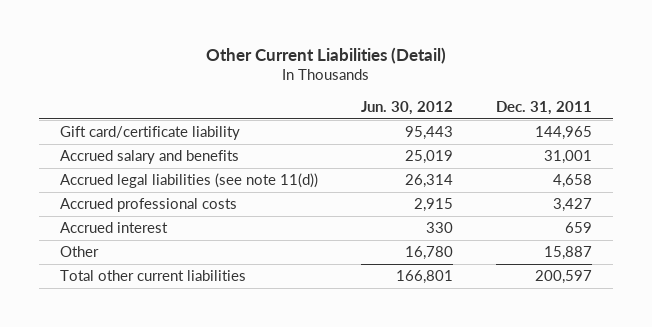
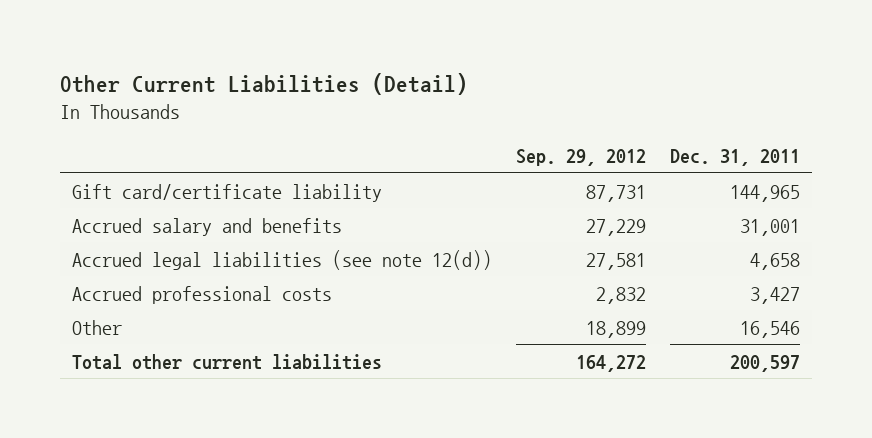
[360,100,453,115] Jun. 30, 2012 -> none
none -> [516,148,647,166] Sep. 29, 2012
[60,173,319,189] Accrued legal liabilities (see note 11(d)) -> [71,249,492,270] Accrued legal liabilities (see note 12(d))
[60,222,169,234] Accrued interest -> none
[543,246,592,261] 15,887 -> [740,320,801,338] 16,546

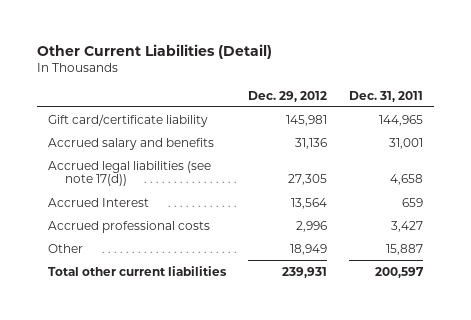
[516,148,647,166] Sep. 29, 2012 -> none
none -> [248,90,328,102] Dec. 29, 2012
[71,249,492,270] Accrued legal liabilities (see note 12(d)) -> [48,160,212,187] Accrued legal liabilities (see note 17(d))
none -> [48,197,150,207] Accrued Interest
[740,320,801,338] 16,546 -> [385,243,423,255] 15,887

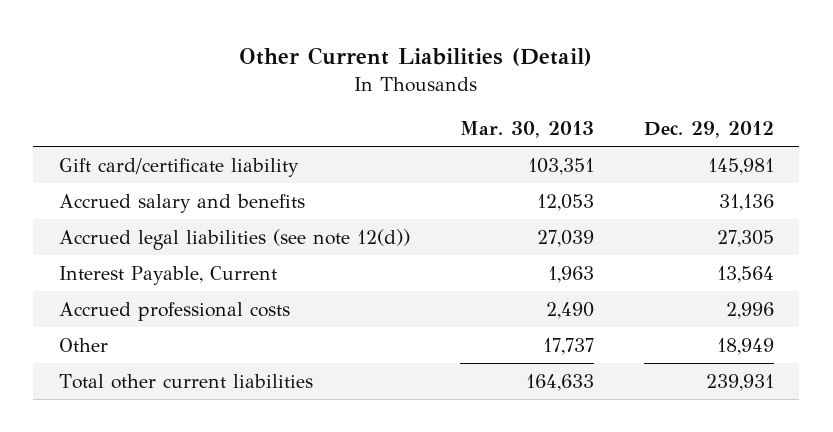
[348,90,423,102] Dec. 31, 2011 -> none
none -> [459,121,594,139] Mar. 30, 2013
[48,160,212,187] Accrued legal liabilities (see note 17(d)) -> [58,228,410,250] Accrued legal liabilities (see note 12(d))
[48,197,150,207] Accrued Interest -> [58,265,277,285] Interest Payable, Current

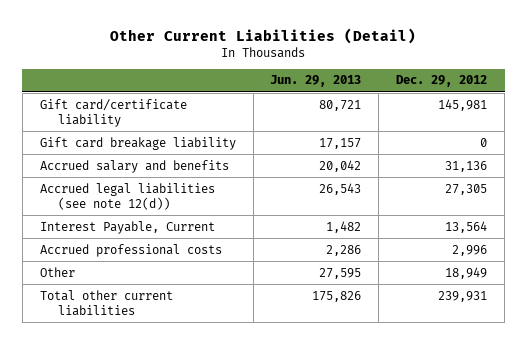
[459,121,594,139] Mar. 30, 2013 -> none
none -> [270,75,362,88] Jun. 29, 2013
none -> [39,136,236,150] Gift card breakage liability

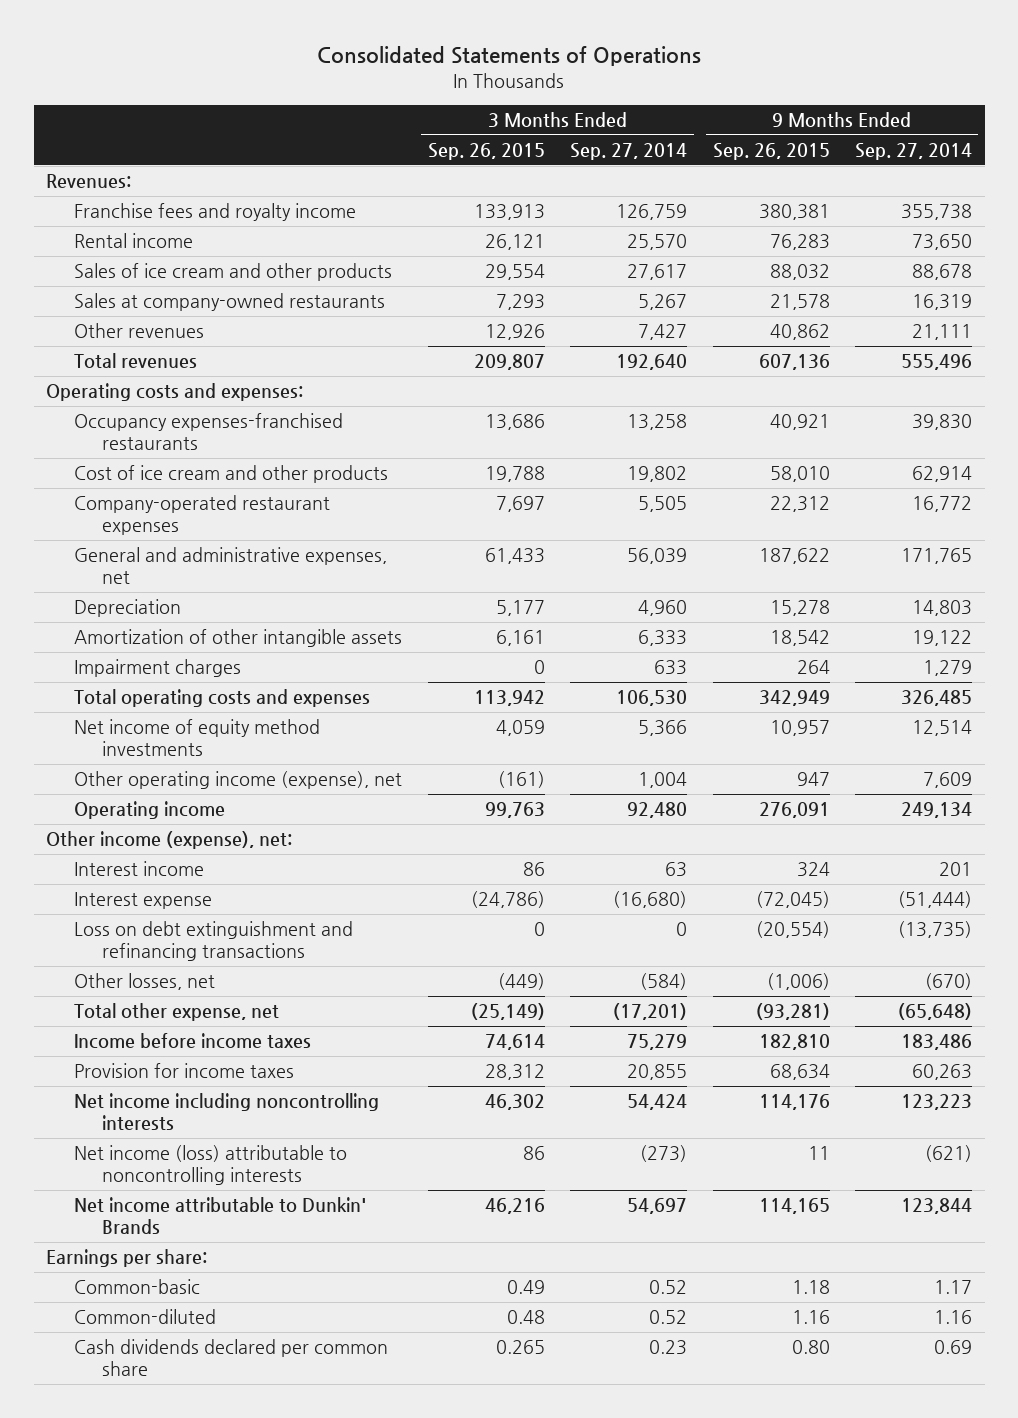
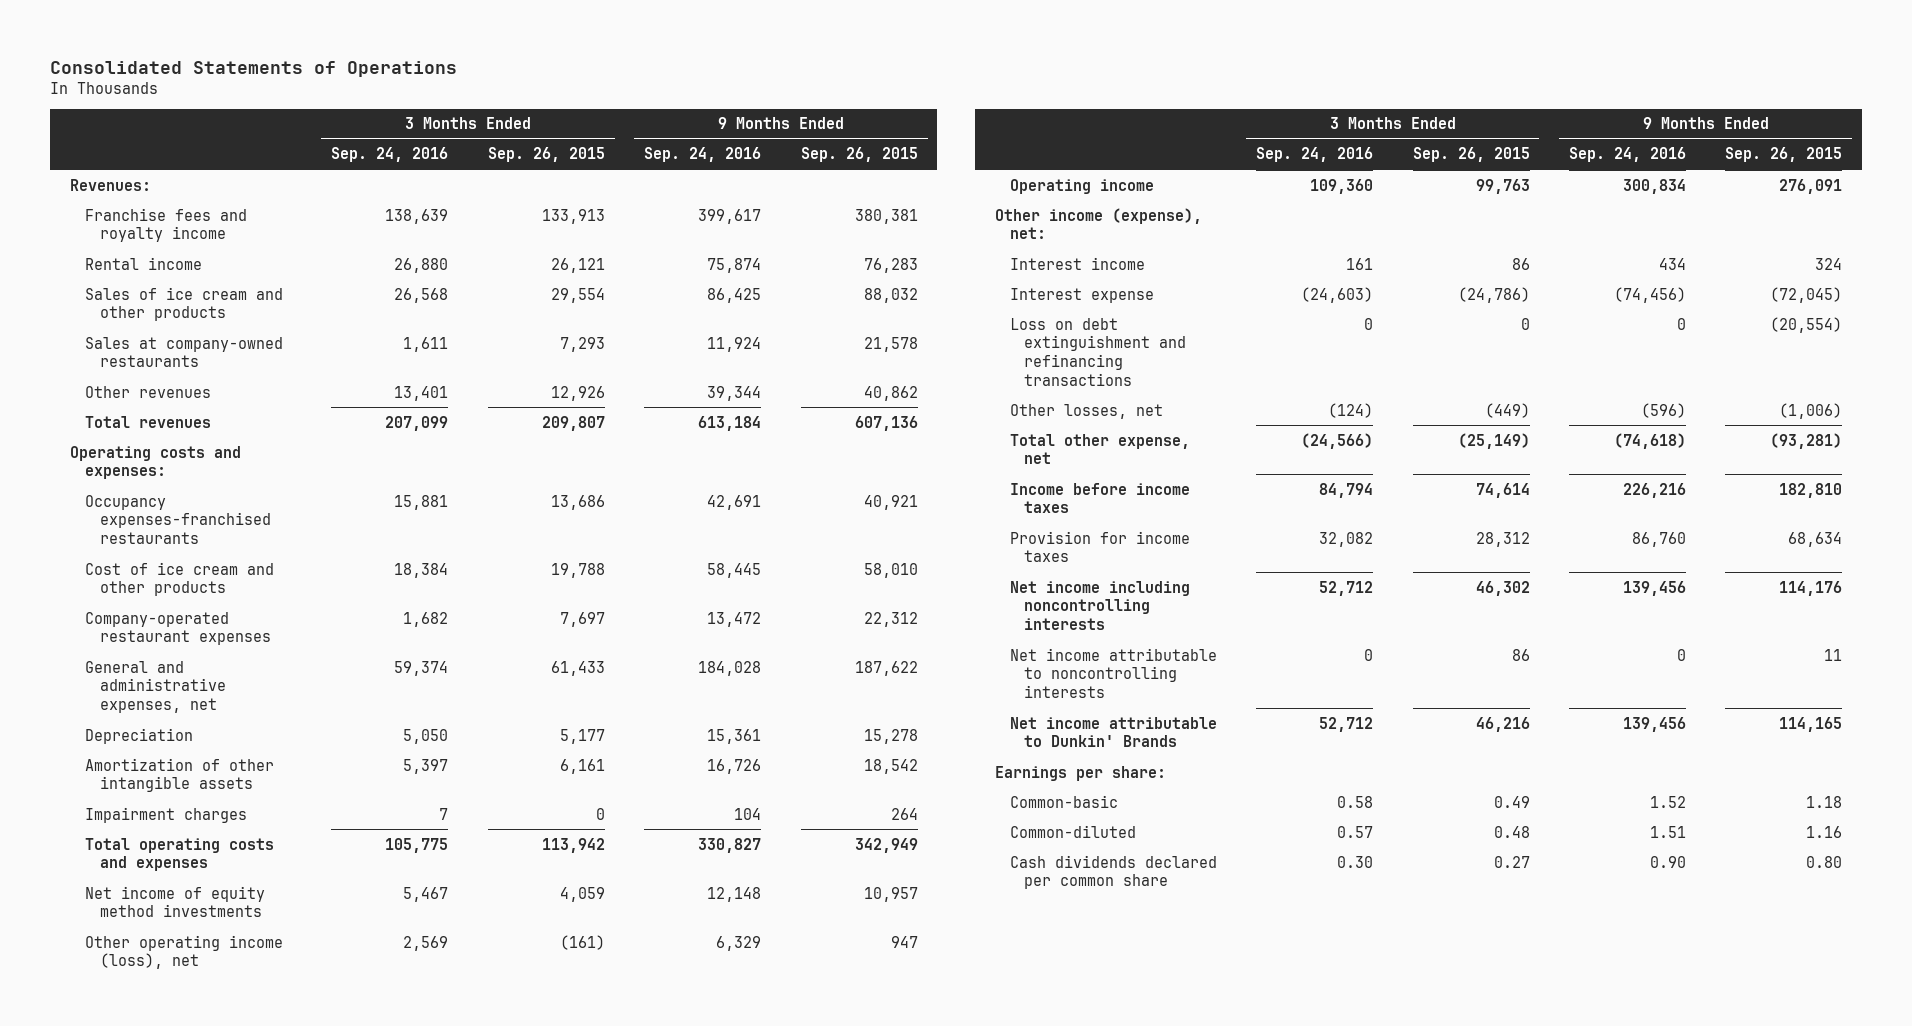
[570,143,688,161] Sep. 27, 2014 -> none
[855,143,973,161] Sep. 27, 2014 -> none
none -> [331,147,449,163] Sep. 24, 2016
none -> [644,147,762,163] Sep. 24, 2016
[74,771,403,790] Other operating income (expense), net -> [84,934,283,970] Other operating income (loss), net
[74,1145,348,1186] Net income (loss) attributable to noncontrolling interests -> [1009,647,1217,699] Net income attributable to noncontrolling interests
[495,1340,545,1355] 0.265 -> [1493,855,1530,868] 0.27

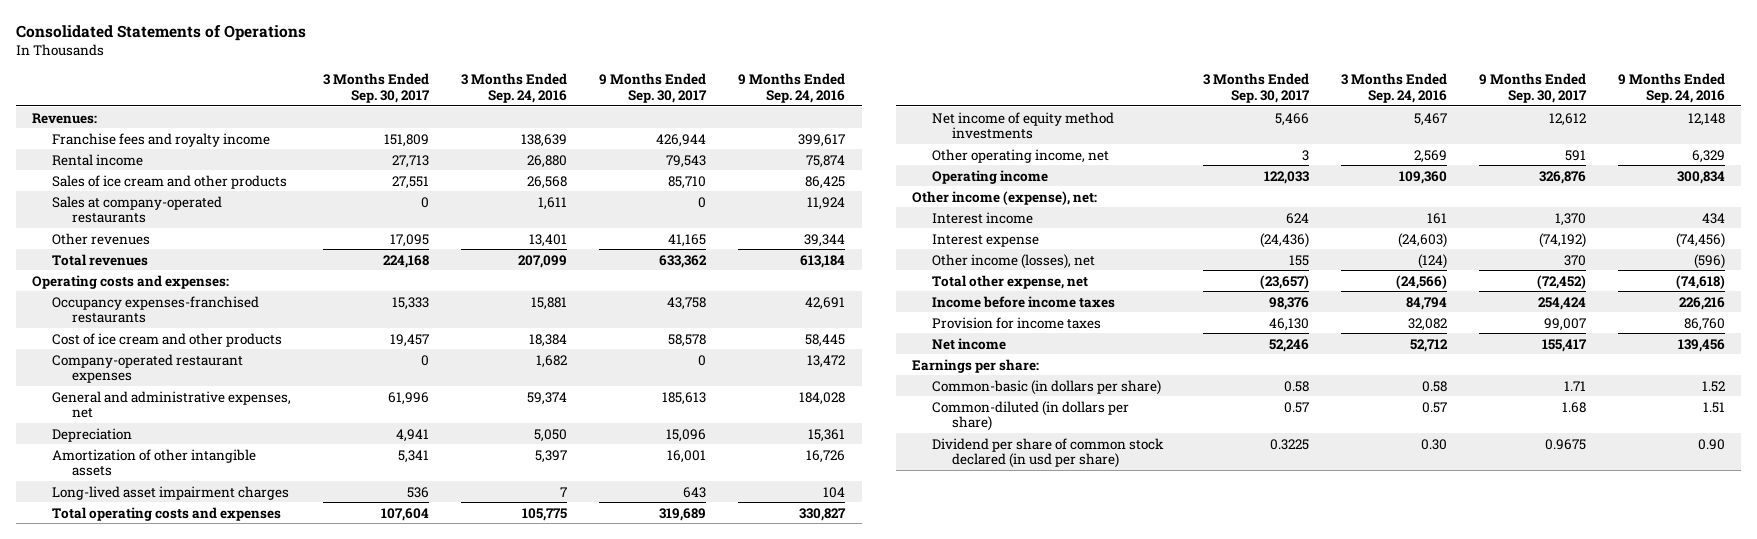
[487,147,605,163] Sep. 26, 2015 -> none
[800,147,918,163] Sep. 26, 2015 -> none
none -> [323,73,431,104] 3 Months Ended Sep. 30, 2017
none -> [599,73,708,104] 9 Months Ended Sep. 30, 2017
[84,336,283,368] Sales at company-owned restaurants -> [52,195,223,224] Sales at company-operated restaurants
[84,806,247,823] Impairment charges -> [52,485,290,500] Long-lived asset impairment charges
[84,934,283,970] Other operating income (loss), net -> [932,148,1110,163] Other operating income, net
[1009,317,1187,386] Loss on debt extinguishment and refinancing transactions -> none
[1009,403,1163,419] Other losses, net -> [932,253,1096,269] Other income (losses), net
[1009,580,1190,631] Net income including noncontrolling interests -> none
[1009,647,1217,699] Net income attributable to noncontrolling interests -> none
[1009,716,1217,748] Net income attributable to Dunkin' Brands -> [932,337,1007,350] Net income
[1009,794,1118,808] Common-basic -> [932,379,1162,395] Common-basic (in dollars per share)
[1009,824,1136,838] Common-diluted -> [932,400,1130,432] Common-diluted (in dollars per share)
[1009,854,1217,890] Cash dividends declared per common share -> [932,437,1165,469] Dividend per share of common stock declared (in usd per share)

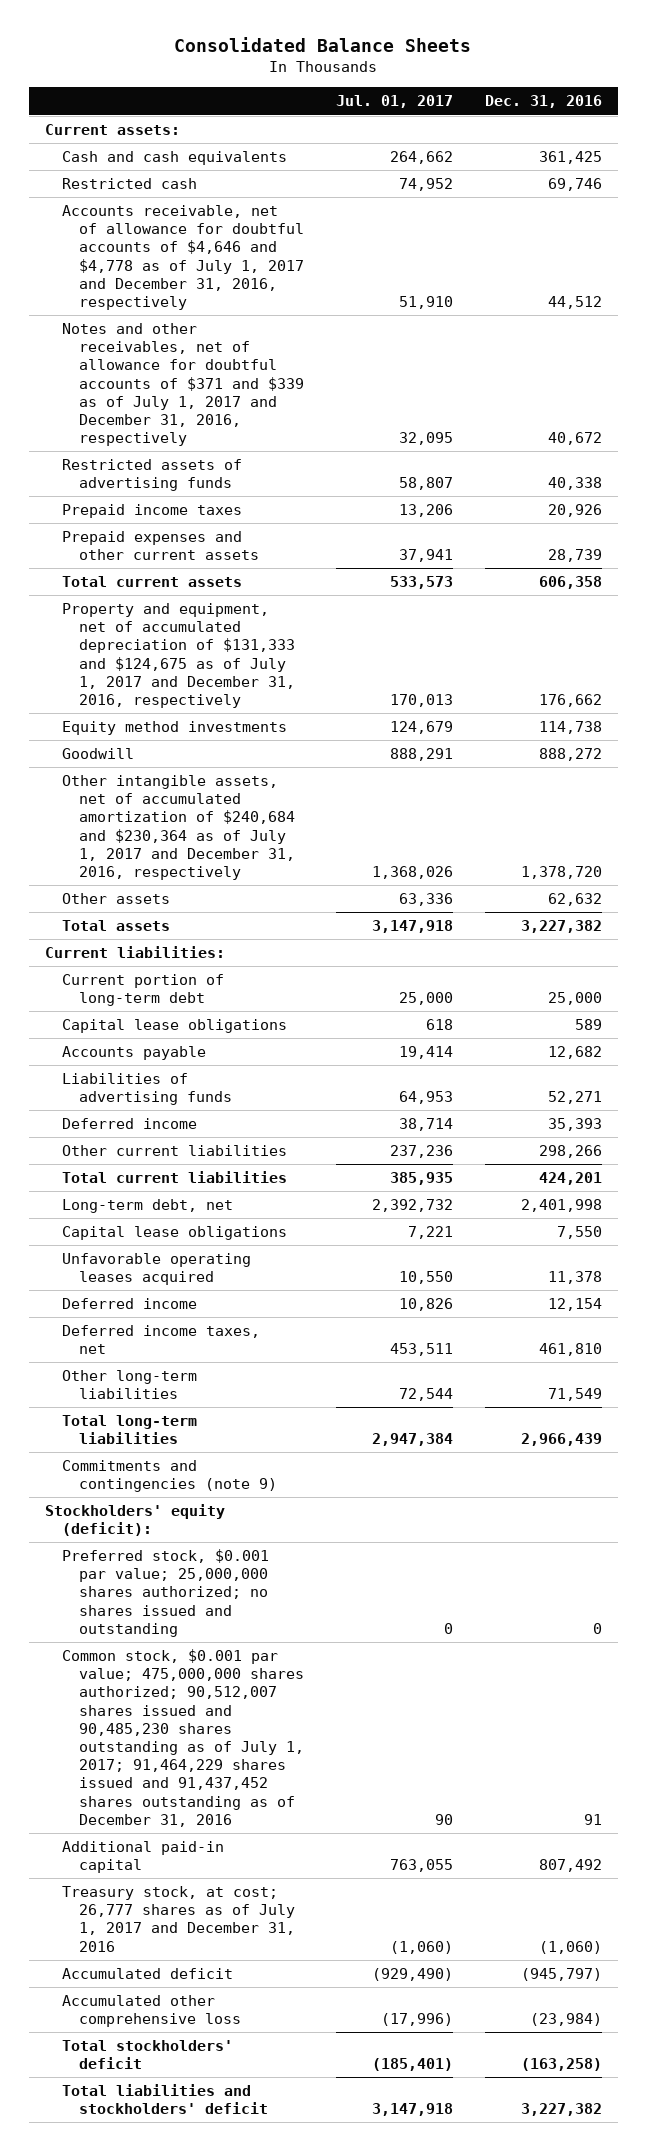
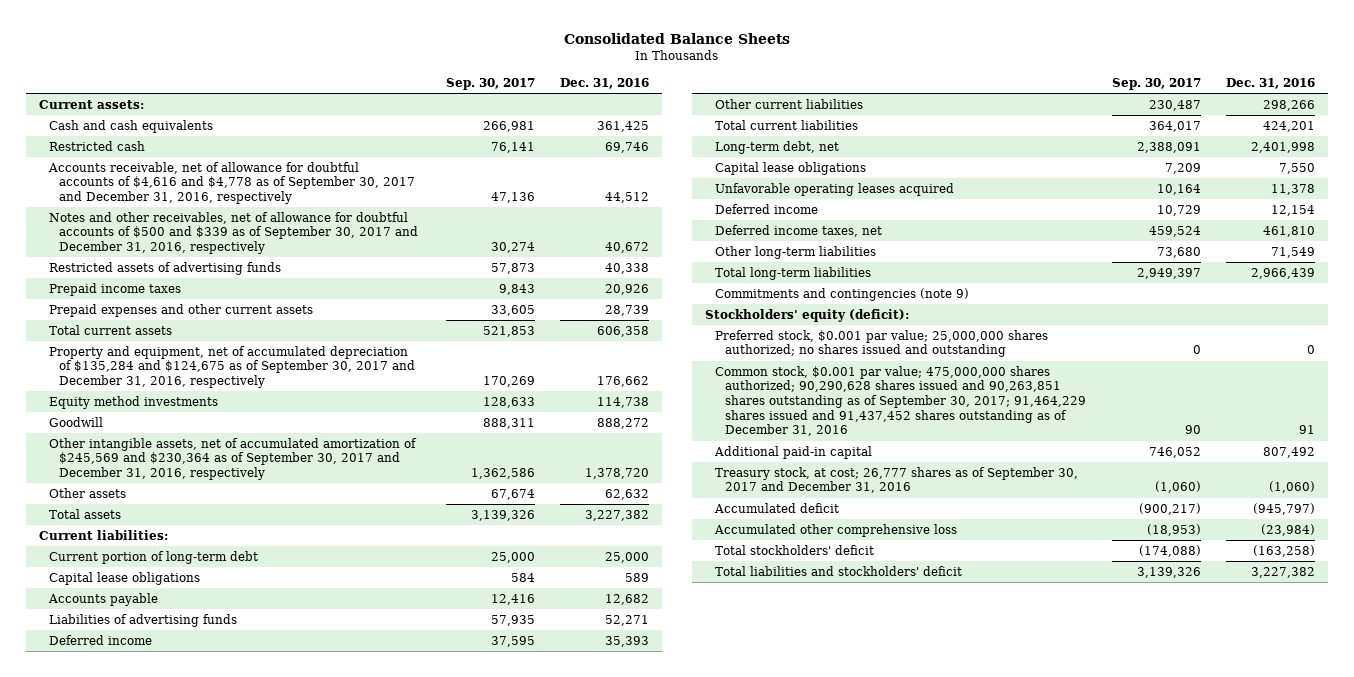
[335,95,453,109] Jul. 01, 2017 -> none
none -> [445,78,535,91] Sep. 30, 2017
[61,205,304,310] Accounts receivable, net of allowance for doubtful accounts of $4,646 and $4,778 as of July 1, 2017 and December 31, 2016, respectively -> [47,161,415,205] Accounts receivable, net of allowance for doubtful accounts of $4,616 and $4,778 as of September 30, 2017 and December 31, 2016, respectively
[61,323,304,447] Notes and other receivables, net of allowance for doubtful accounts of $371 and $339 as of July 1, 2017 and December 31, 2016, respectively -> [48,211,418,255] Notes and other receivables, net of allowance for doubtful accounts of $500 and $339 as of September 30, 2017 and December 31, 2016, respectively
[61,603,295,708] Property and equipment, net of accumulated depreciation of $131,333 and $124,675 as of July 1, 2017 and December 31, 2016, respectively -> [48,345,415,389] Property and equipment, net of accumulated depreciation of $135,284 and $124,675 as of September 30, 2017 and December 31, 2016, respectively
[61,775,295,880] Other intangible assets, net of accumulated amortization of $240,684 and $230,364 as of July 1, 2017 and December 31, 2016, respectively -> [48,437,417,481] Other intangible assets, net of accumulated amortization of $245,569 and $230,364 as of September 30, 2017 and December 31, 2016, respectively
[61,1649,304,1827] Common stock, $0.001 par value; 475,000,000 shares authorized; 90,512,007 shares issued and 90,485,230 shares outstanding as of July 1, 2017; 91,464,229 shares issued and 91,437,452 shares outstanding as of December 31, 2016 -> [714,365,1086,437] Common stock, $0.001 par value; 475,000,000 shares authorized; 90,290,628 shares issued and 90,263,851 shares outstanding as of September 30, 2017; 91,464,229 shares issued and 91,437,452 shares outstanding as of December 31, 2016
[61,1886,295,1952] Treasury stock, at cost; 26,777 shares as of July 1, 2017 and December 31, 2016 -> [714,466,1078,494] Treasury stock, at cost; 26,777 shares as of September 30, 2017 and December 31, 2016

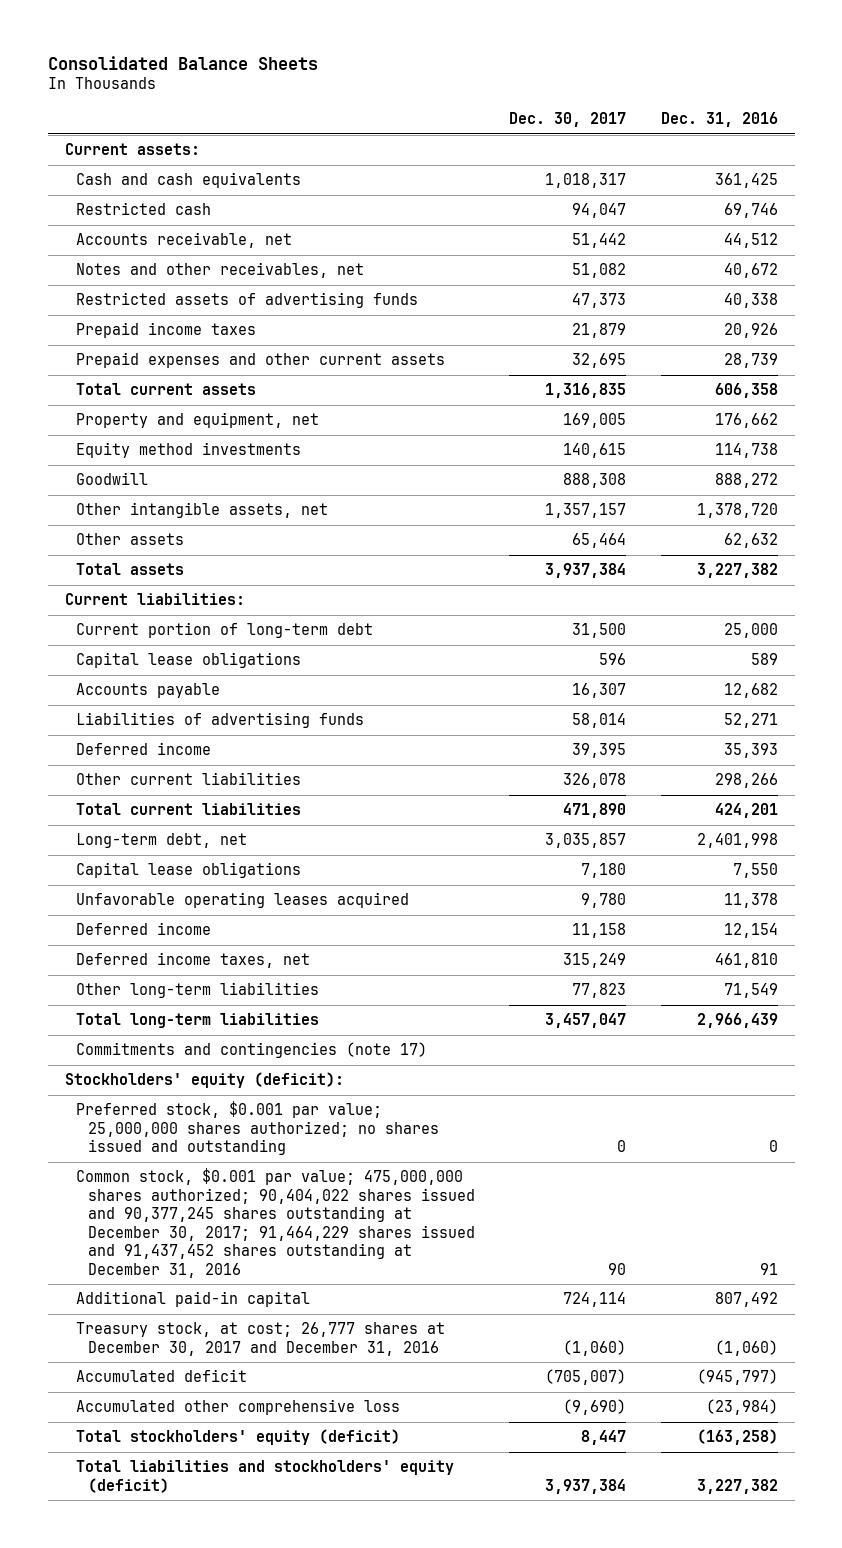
[445,78,535,91] Sep. 30, 2017 -> none
none -> [509,111,627,127] Dec. 30, 2017
[47,161,415,205] Accounts receivable, net of allowance for doubtful accounts of $4,616 and $4,778 as of September 30, 2017 and December 31, 2016, respectively -> [76,232,293,249] Accounts receivable, net
[48,211,418,255] Notes and other receivables, net of allowance for doubtful accounts of $500 and $339 as of September 30, 2017 and December 31, 2016, respectively -> [76,262,365,279] Notes and other receivables, net
[48,345,415,389] Property and equipment, net of accumulated depreciation of $135,284 and $124,675 as of September 30, 2017 and December 31, 2016, respectively -> [76,412,320,429] Property and equipment, net
[48,437,417,481] Other intangible assets, net of accumulated amortization of $245,569 and $230,364 as of September 30, 2017 and December 31, 2016, respectively -> [76,502,329,519] Other intangible assets, net
[714,287,969,301] Commitments and contingencies (note 9) -> [76,1042,428,1059] Commitments and contingencies (note 17)
[714,365,1086,437] Common stock, $0.001 par value; 475,000,000 shares authorized; 90,290,628 shares issued and 90,263,851 shares outstanding as of September 30, 2017; 91,464,229 shares issued and 91,437,452 shares outstanding as of December 31, 2016 -> [76,1168,475,1278] Common stock, $0.001 par value; 475,000,000 shares authorized; 90,404,022 shares issued and 90,377,245 shares outstanding at December 30, 2017; 91,464,229 shares issued and 91,437,452 shares outstanding at December 31, 2016
[714,466,1078,494] Treasury stock, at cost; 26,777 shares as of September 30, 2017 and December 31, 2016 -> [76,1322,446,1356] Treasury stock, at cost; 26,777 shares at December 30, 2017 and December 31, 2016
[714,544,874,555] Total stockholders' deficit -> [76,1429,401,1446] Total stockholders' equity (deficit)
[714,565,962,576] Total liabilities and stockholders' deficit -> [76,1460,455,1493] Total liabilities and stockholders' equity (deficit)

